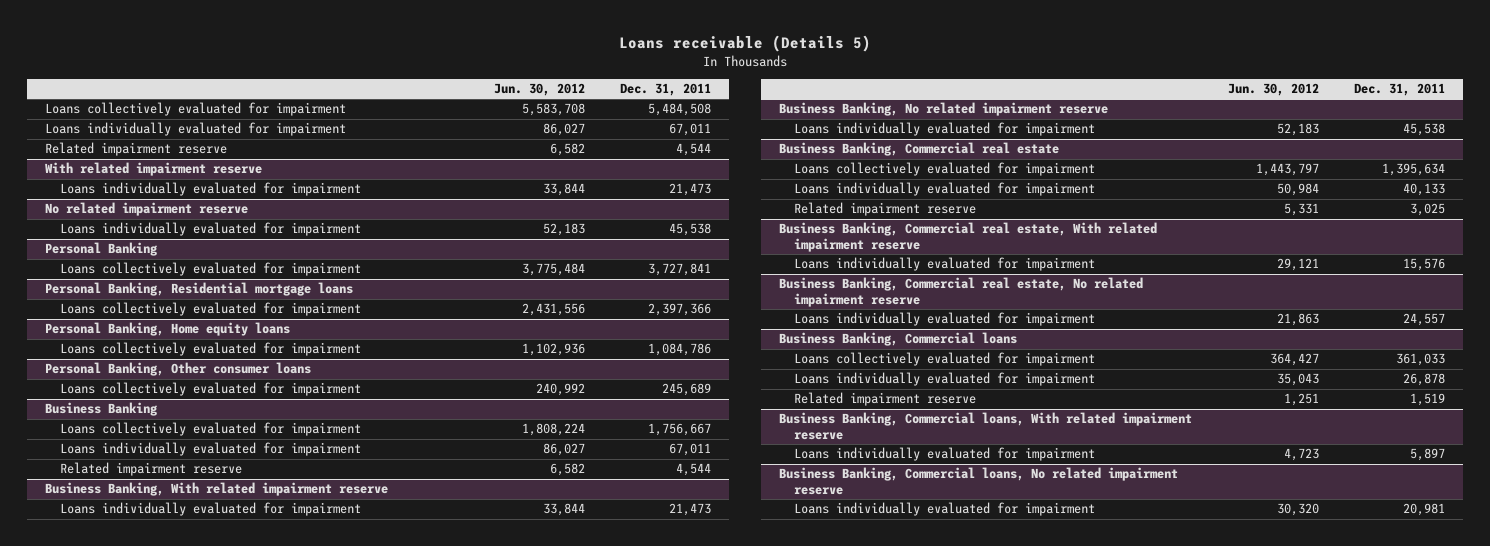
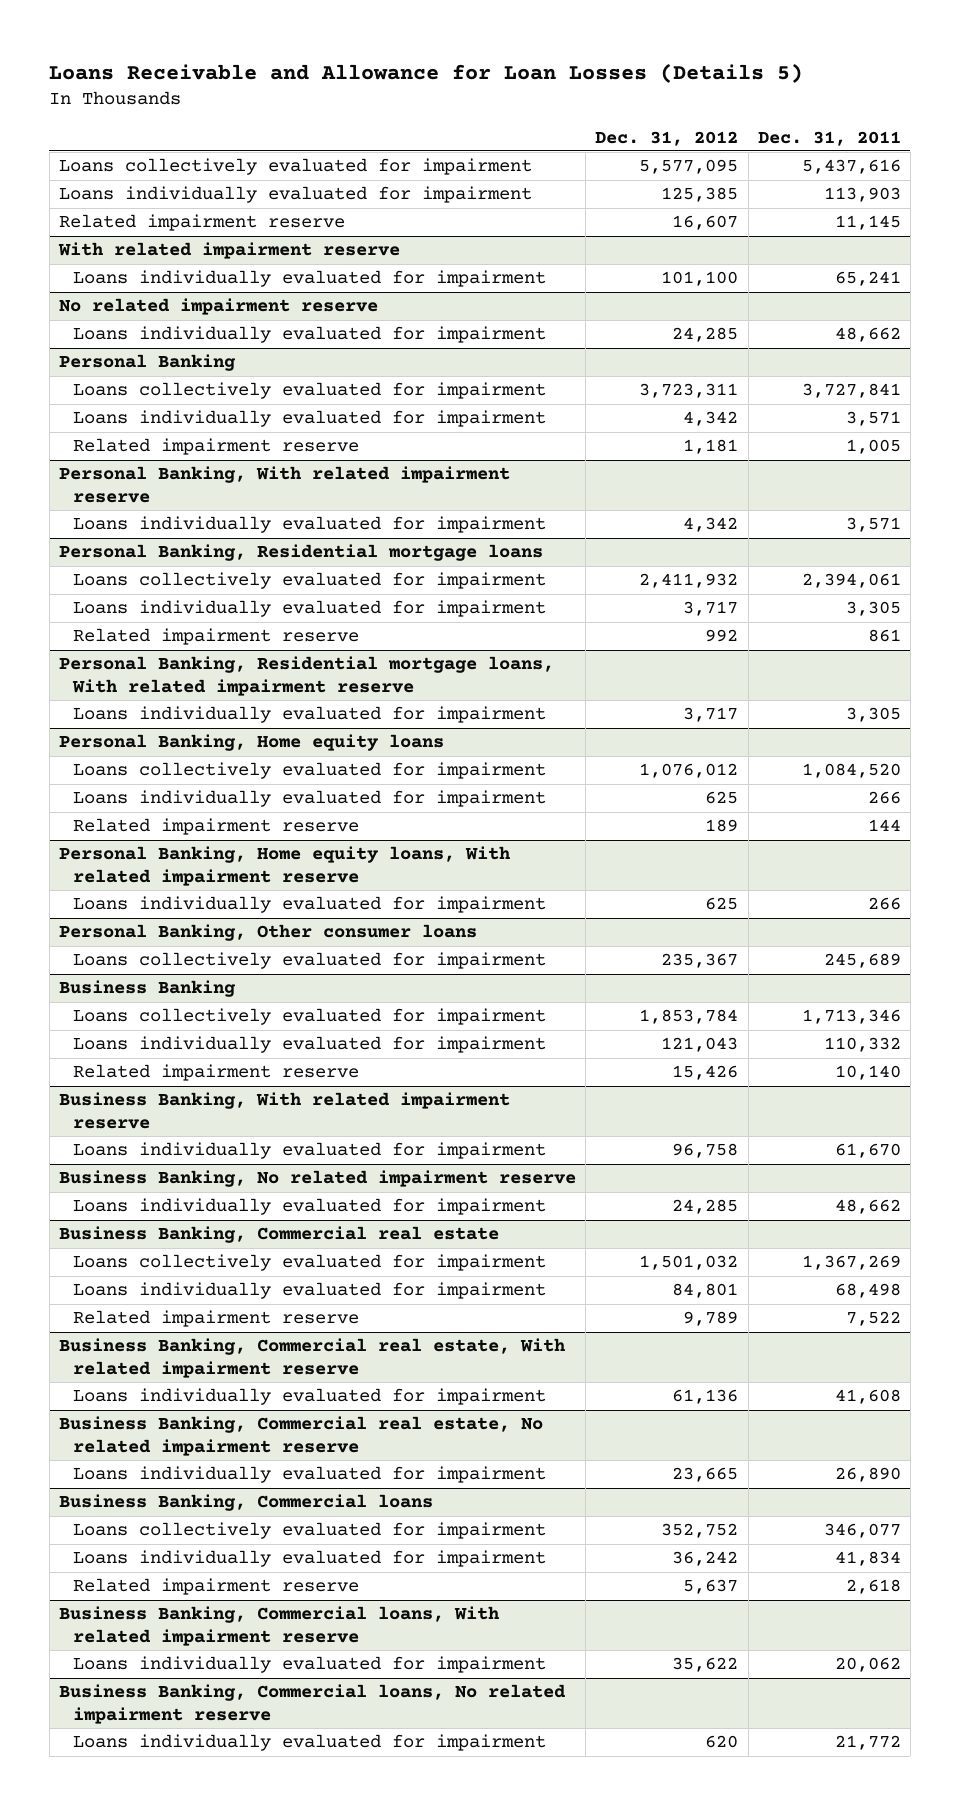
[619,34,872,52] Loans receivable (Details 5) -> [49,62,804,83] Loans Receivable and Allowance for Loan Losses (Details 5)
[493,83,585,97] Jun. 30, 2012 -> none
none -> [595,130,739,146] Dec. 31, 2012
[647,103,711,117] 5,484,508 -> [801,159,901,175] 5,437,616
[668,123,711,137] 67,011 -> [823,187,901,203] 113,903
[675,143,711,157] 4,544 -> [834,215,901,231] 11,145
[668,183,711,197] 21,473 -> [834,271,901,287] 65,241
[668,223,711,237] 45,538 -> [834,327,901,343] 48,662
none -> [72,410,546,428] Loans individually evaluated for impairment
none -> [72,438,359,456] Related impairment reserve
none -> [58,466,510,503] Personal Banking, With related impairment reserve
none -> [72,516,546,534] Loans individually evaluated for impairment
[647,303,711,317] 2,397,366 -> [801,573,901,589] 2,394,061
none -> [72,600,546,618] Loans individually evaluated for impairment
none -> [72,628,359,646] Related impairment reserve
none -> [58,656,554,696] Personal Banking, Residential mortgage loans, With related impairment reserve
none -> [72,706,546,724] Loans individually evaluated for impairment
[647,343,711,357] 1,084,786 -> [801,763,901,779] 1,084,520
none -> [72,790,546,808] Loans individually evaluated for impairment
none -> [72,818,359,836] Related impairment reserve
none -> [58,846,511,886] Personal Banking, Home equity loans, With related impairment reserve
none -> [72,896,546,914] Loans individually evaluated for impairment
[647,423,711,437] 1,756,667 -> [801,1009,901,1025] 1,713,346
[668,443,711,457] 67,011 -> [823,1037,901,1053] 110,332
[675,463,711,477] 4,544 -> [834,1065,901,1081] 10,140
[668,503,711,517] 21,473 -> [834,1143,901,1159] 61,670
[1402,123,1445,137] 45,538 -> [834,1199,901,1215] 48,662
[1381,163,1445,177] 1,395,634 -> [801,1255,901,1271] 1,367,269
[1402,183,1445,197] 40,133 -> [834,1283,901,1299] 68,498
[1409,203,1445,217] 3,025 -> [845,1311,901,1327] 7,522
[1402,258,1445,272] 15,576 -> [834,1389,901,1405] 41,608
[1402,313,1445,327] 24,557 -> [834,1467,901,1483] 26,890
[1395,353,1445,367] 361,033 -> [823,1523,901,1539] 346,077
[1402,373,1445,387] 26,878 -> [834,1551,901,1567] 41,834
[1409,393,1445,407] 1,519 -> [845,1579,901,1595] 2,618
[1409,448,1445,462] 5,897 -> [834,1657,901,1673] 20,062
[1402,503,1445,517] 20,981 -> [834,1735,901,1751] 21,772

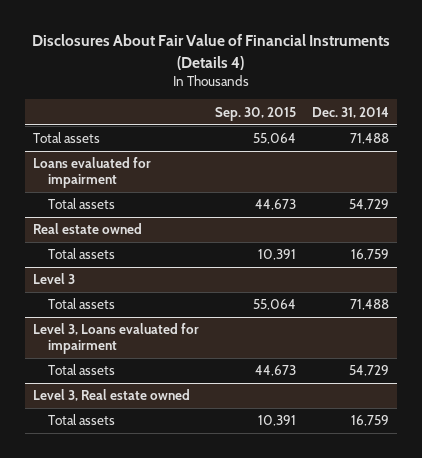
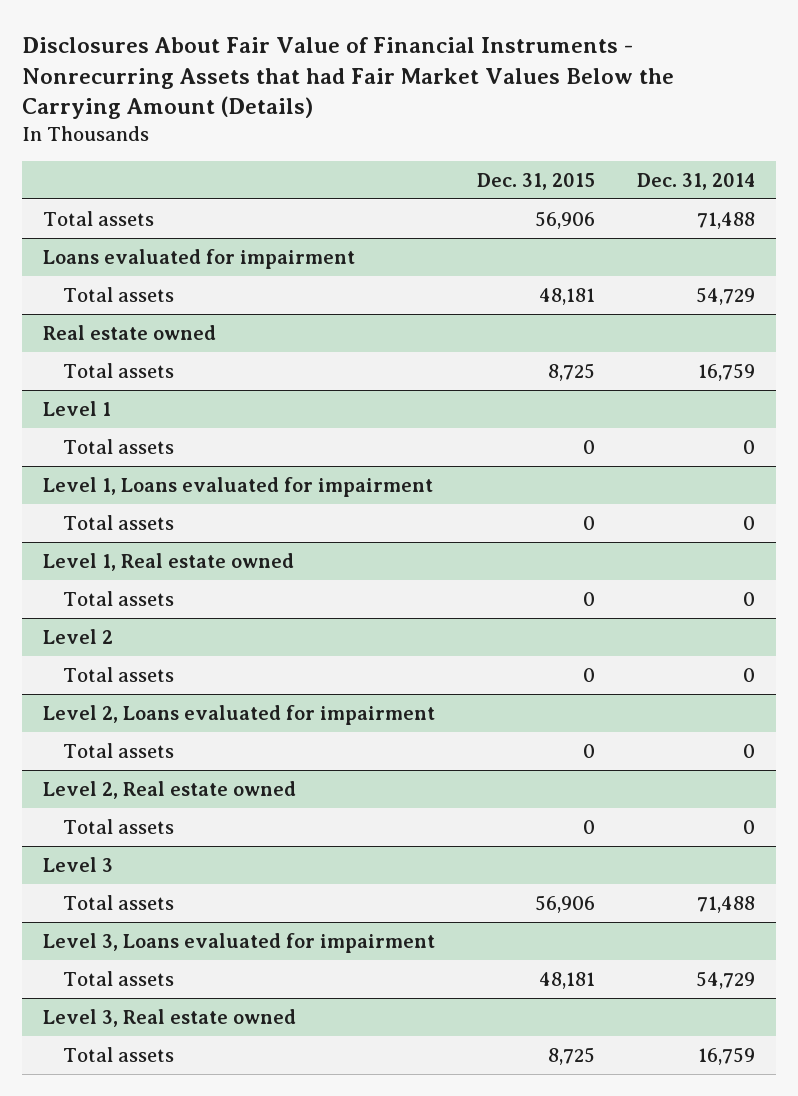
[31,34,390,70] Disclosures About Fair Value of Financial Instruments (Details 4) -> [22,36,675,120] Disclosures About Fair Value of Financial Instruments - Nonrecurring Assets that had Fair Market Values Below the Carrying Amount (Details)
[214,106,296,121] Sep. 30, 2015 -> none
none -> [476,172,595,190] Dec. 31, 2015
none -> [43,400,112,416] Level 1
none -> [62,438,174,454] Total assets
none -> [43,476,434,497] Level 1, Loans evaluated for impairment
none -> [62,514,174,530] Total assets
none -> [43,552,295,571] Level 1, Real estate owned
none -> [62,590,174,606] Total assets
none -> [43,628,114,644] Level 2
none -> [62,666,174,682] Total assets
none -> [43,704,436,725] Level 2, Loans evaluated for impairment
none -> [62,742,174,758] Total assets
none -> [43,780,297,799] Level 2, Real estate owned
none -> [62,818,174,834] Total assets

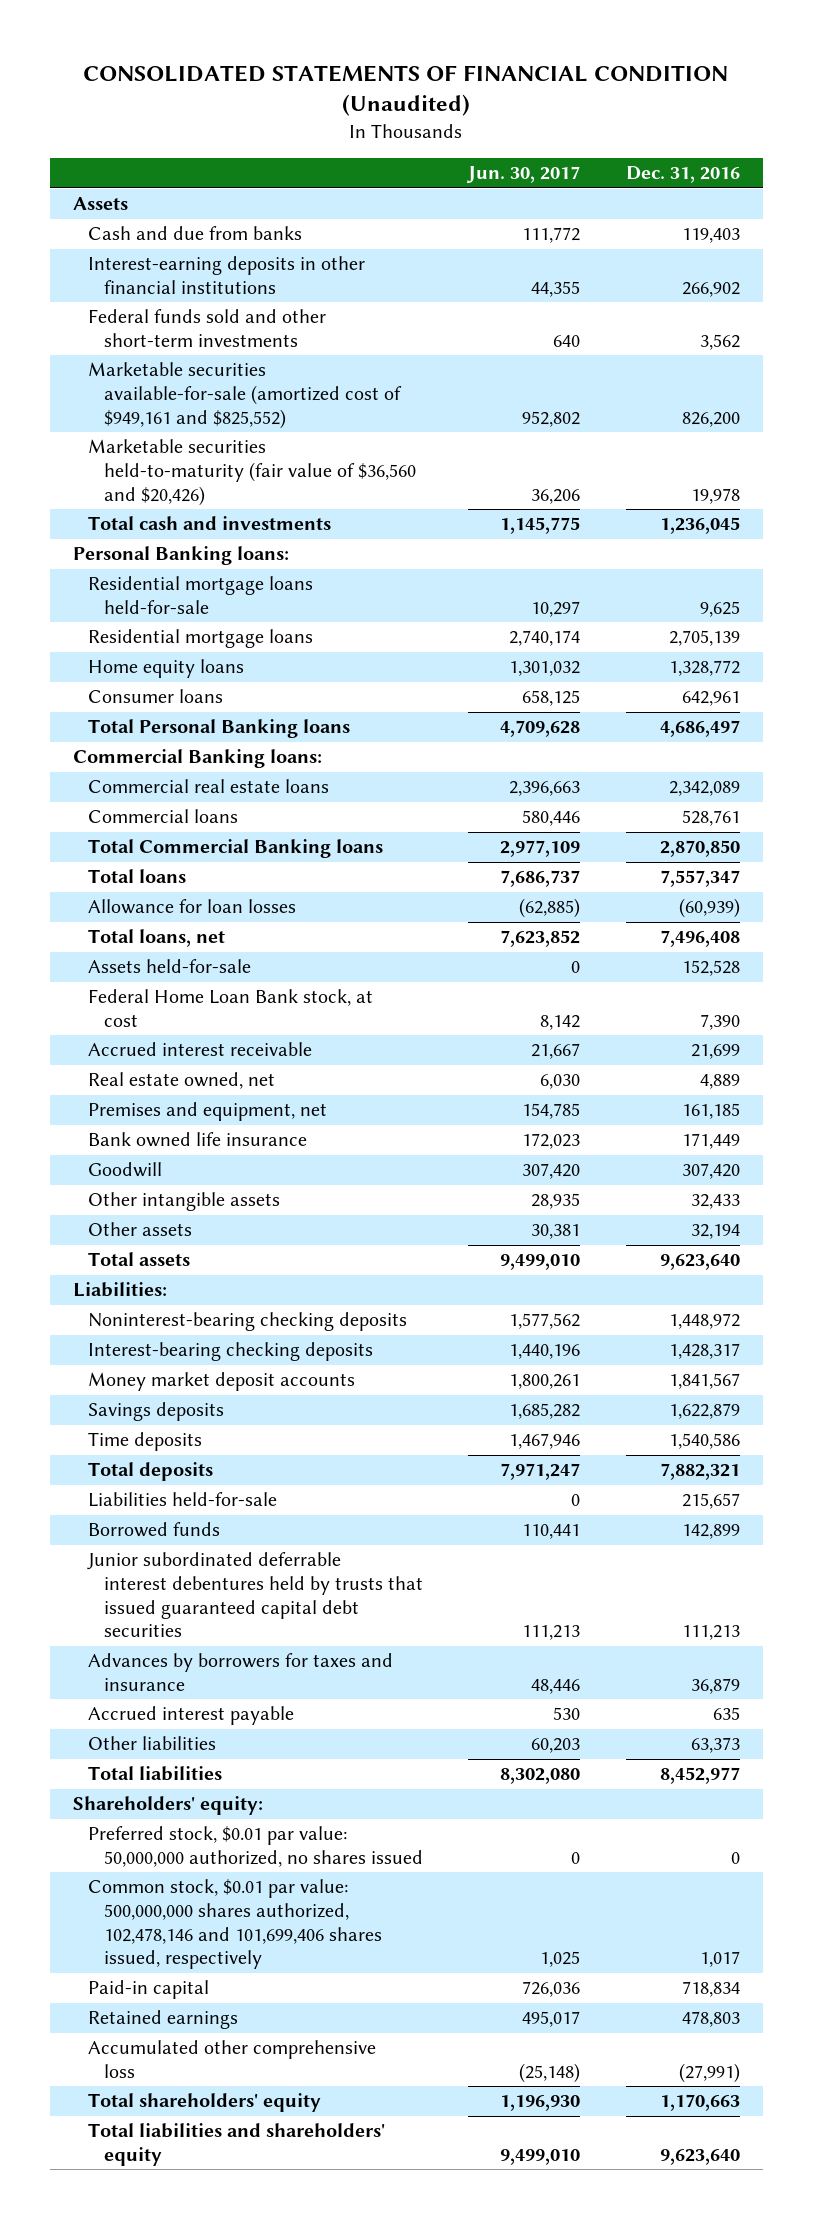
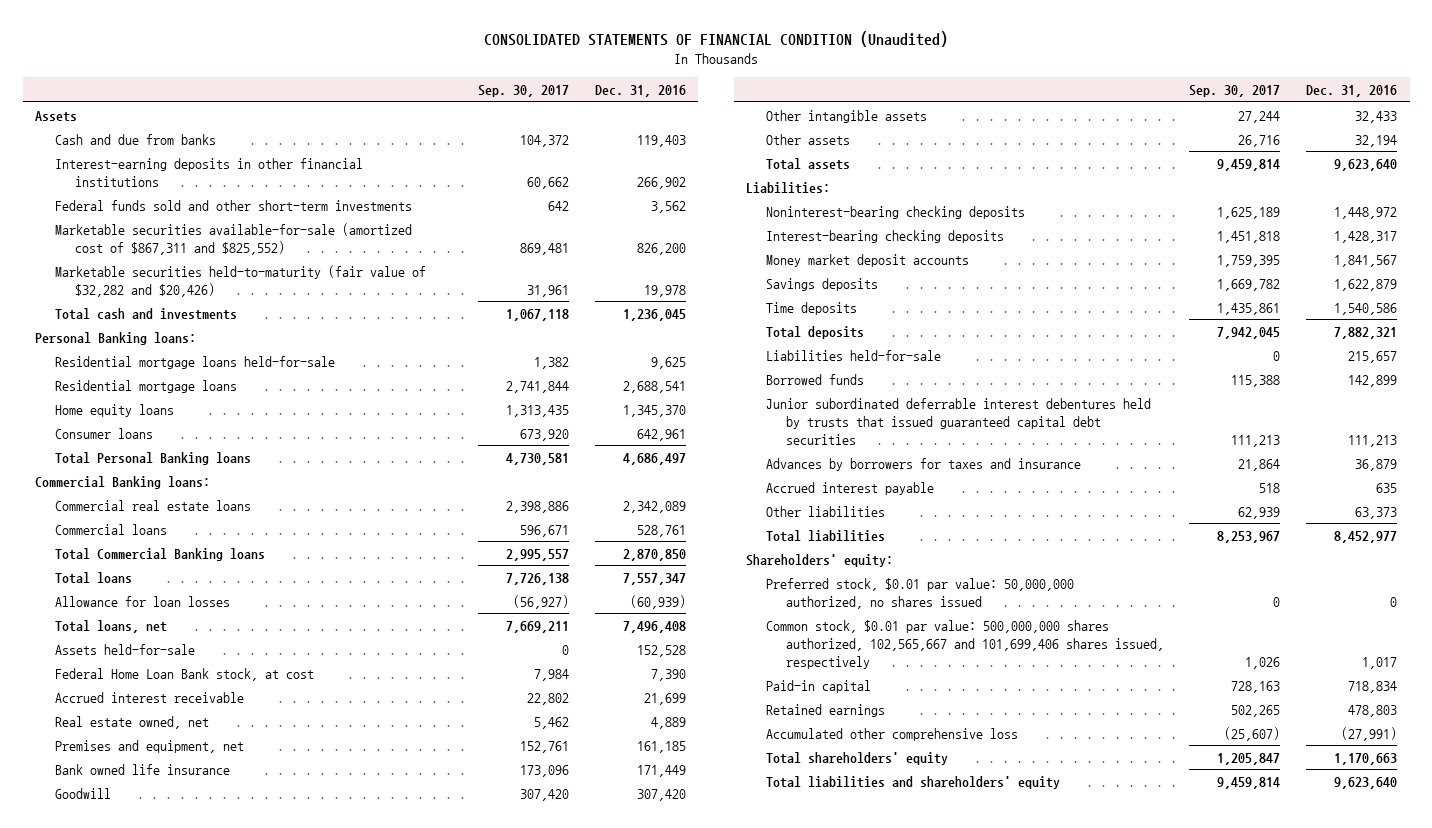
[466,166,581,184] Jun. 30, 2017 -> none
none -> [478,85,570,98] Sep. 30, 2017
[88,362,402,429] Marketable securities available-for-sale (amortized cost of $949,161 and $825,552) -> [55,222,413,255] Marketable securities available-for-sale (amortized cost of $867,311 and $825,552)
[88,439,416,506] Marketable securities held-to-maturity (fair value of $36,560 and $20,426) -> [55,264,427,297] Marketable securities held-to-maturity (fair value of $32,282 and $20,426)
[669,630,741,647] 2,705,139 -> [622,380,686,393] 2,688,541
[669,660,741,677] 1,328,772 -> [622,404,686,417] 1,345,370
[88,1879,382,1970] Common stock, $0.01 par value: 500,000,000 shares authorized, 102,478,146 and 101,699,406 shares issued, respectively -> [766,619,1164,669] Common stock, $0.01 par value: 500,000,000 shares authorized, 102,565,667 and 101,699,406 shares issued, respectively

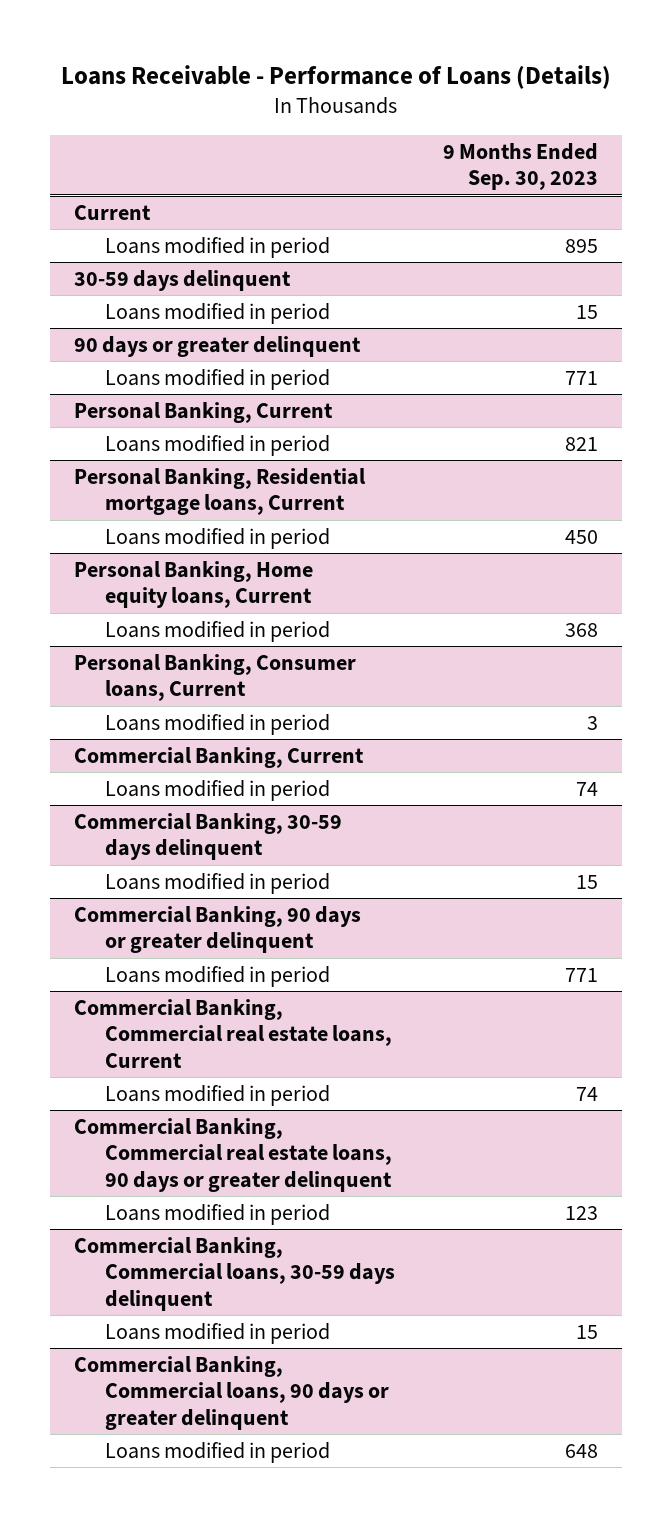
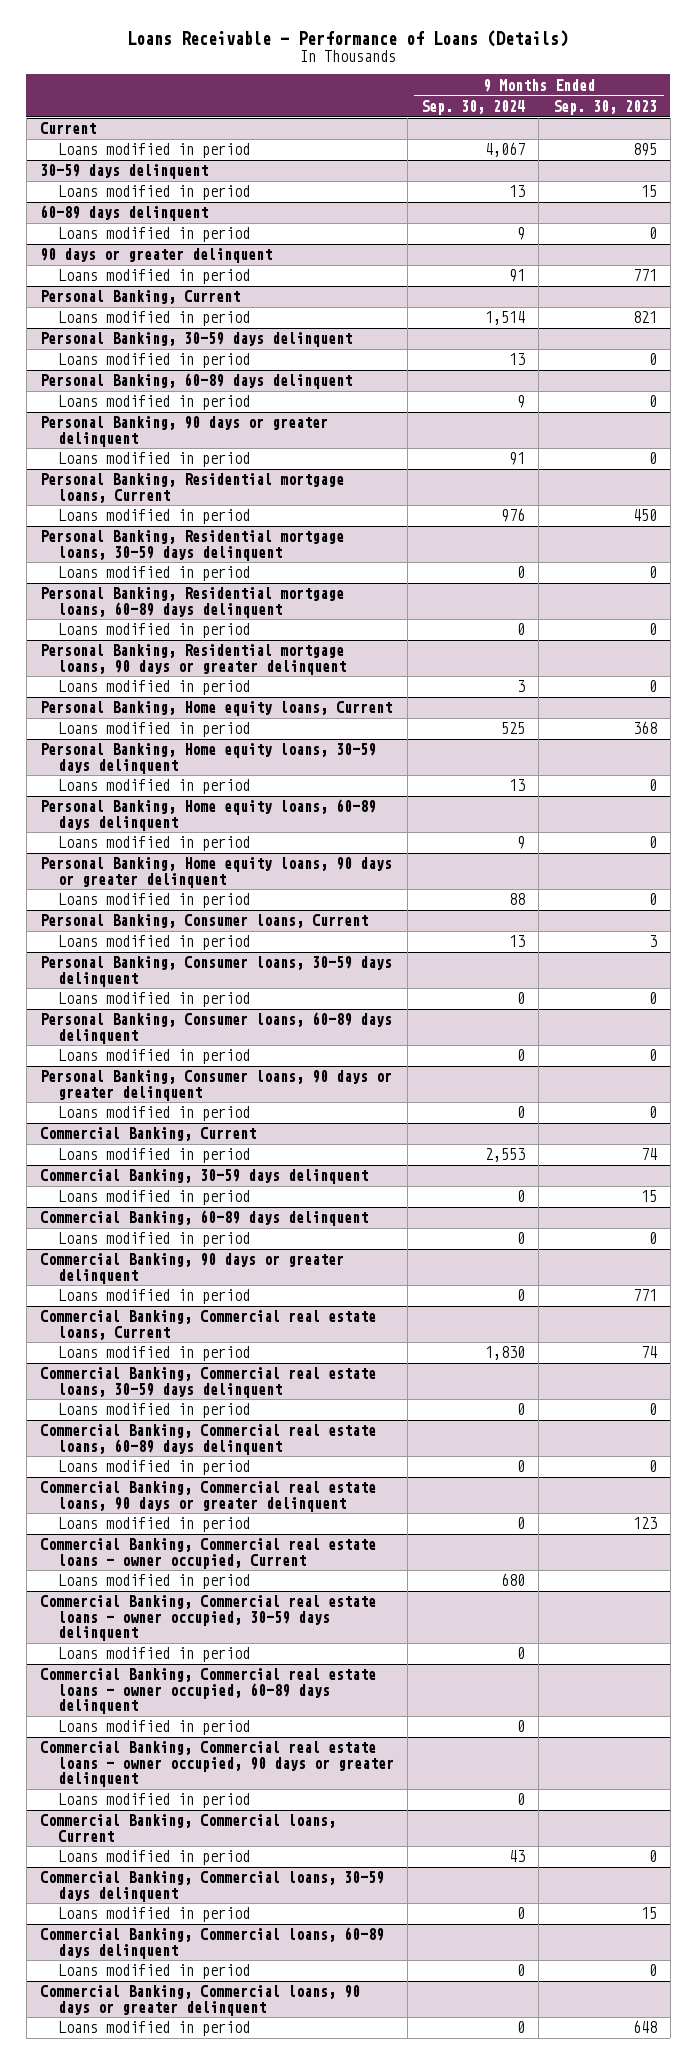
none -> [421,99,526,115] Sep. 30, 2024
none -> [39,205,208,222] 60-89 days delinquent
none -> [57,227,250,243] Loans modified in period
none -> [39,332,352,348] Personal Banking, 30-59 days delinquent
none -> [57,353,250,369] Loans modified in period
none -> [39,373,352,390] Personal Banking, 60-89 days delinquent
none -> [57,395,250,411] Loans modified in period
none -> [39,416,328,447] Personal Banking, 90 days or greater delinquent
none -> [57,452,250,468] Loans modified in period
none -> [39,530,344,561] Personal Banking, Residential mortgage loans, 30-59 days delinquent
none -> [57,566,250,582] Loans modified in period
none -> [39,587,344,618] Personal Banking, Residential mortgage loans, 60-89 days delinquent
none -> [57,623,250,639] Loans modified in period
none -> [39,644,346,675] Personal Banking, Residential mortgage loans, 90 days or greater delinquent
none -> [57,680,250,696] Loans modified in period
none -> [39,743,376,774] Personal Banking, Home equity loans, 30-59 days delinquent
none -> [57,779,250,795] Loans modified in period
none -> [39,799,376,831] Personal Banking, Home equity loans, 60-89 days delinquent
none -> [57,836,250,852] Loans modified in period
none -> [39,857,392,888] Personal Banking, Home equity loans, 90 days or greater delinquent
none -> [57,893,250,909] Loans modified in period
none -> [39,956,392,987] Personal Banking, Consumer loans, 30-59 days delinquent
none -> [57,992,250,1008] Loans modified in period
none -> [39,1012,392,1044] Personal Banking, Consumer loans, 60-89 days delinquent
none -> [57,1049,250,1065] Loans modified in period
none -> [39,1070,392,1101] Personal Banking, Consumer loans, 90 days or greater delinquent
none -> [57,1106,250,1122] Loans modified in period
none -> [39,1210,368,1227] Commercial Banking, 60-89 days delinquent
none -> [57,1232,250,1248] Loans modified in period
none -> [39,1367,376,1398] Commercial Banking, Commercial real estate loans, 30-59 days delinquent
none -> [57,1403,250,1419] Loans modified in period
none -> [39,1424,376,1455] Commercial Banking, Commercial real estate loans, 60-89 days delinquent
none -> [57,1460,250,1476] Loans modified in period
none -> [39,1538,376,1569] Commercial Banking, Commercial real estate loans - owner occupied, Current
none -> [57,1574,250,1590] Loans modified in period
none -> [39,1595,376,1641] Commercial Banking, Commercial real estate loans - owner occupied, 30-59 days delinquent
none -> [57,1647,250,1663] Loans modified in period
none -> [39,1668,376,1714] Commercial Banking, Commercial real estate loans - owner occupied, 60-89 days delinquent
none -> [57,1720,250,1736] Loans modified in period
none -> [39,1741,394,1787] Commercial Banking, Commercial real estate loans - owner occupied, 90 days or greater delinquent
none -> [57,1793,250,1809] Loans modified in period
none -> [39,1814,336,1842] Commercial Banking, Commercial loans, Current
none -> [57,1850,250,1866] Loans modified in period
none -> [39,1927,384,1959] Commercial Banking, Commercial loans, 60-89 days delinquent
none -> [57,1964,250,1980] Loans modified in period

